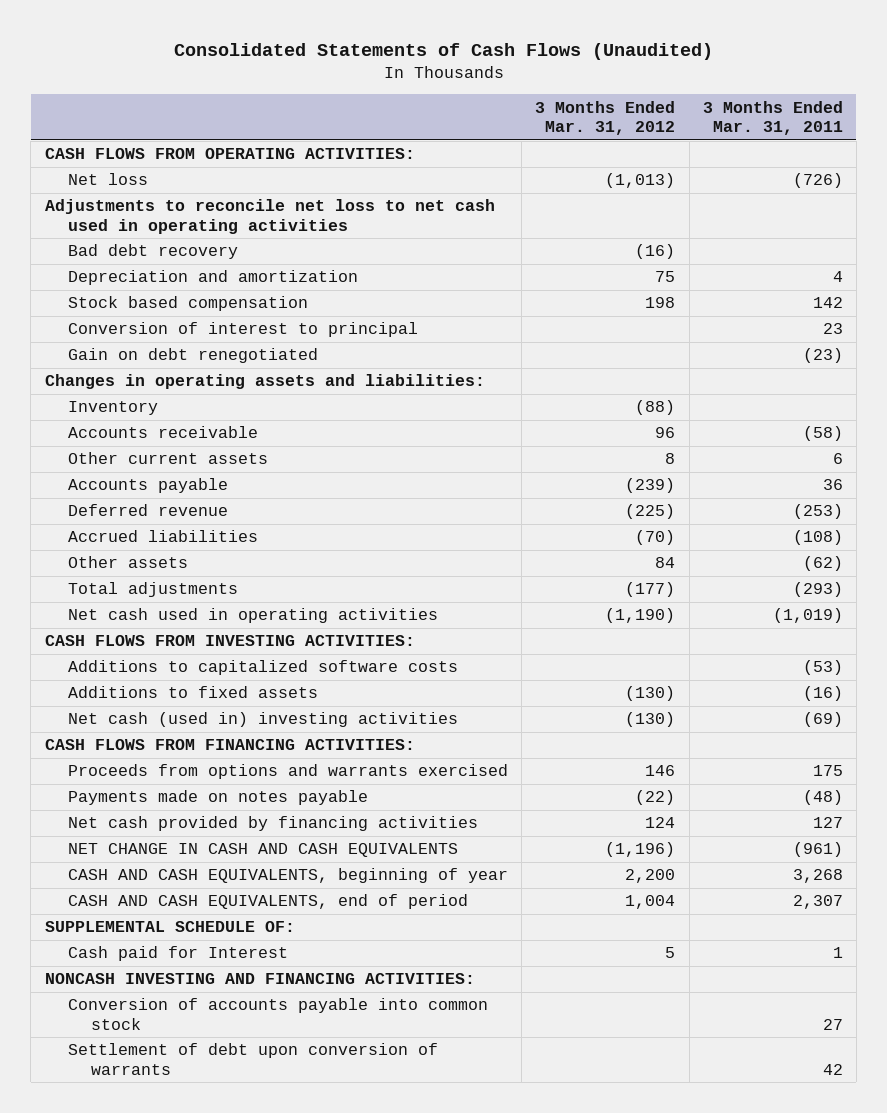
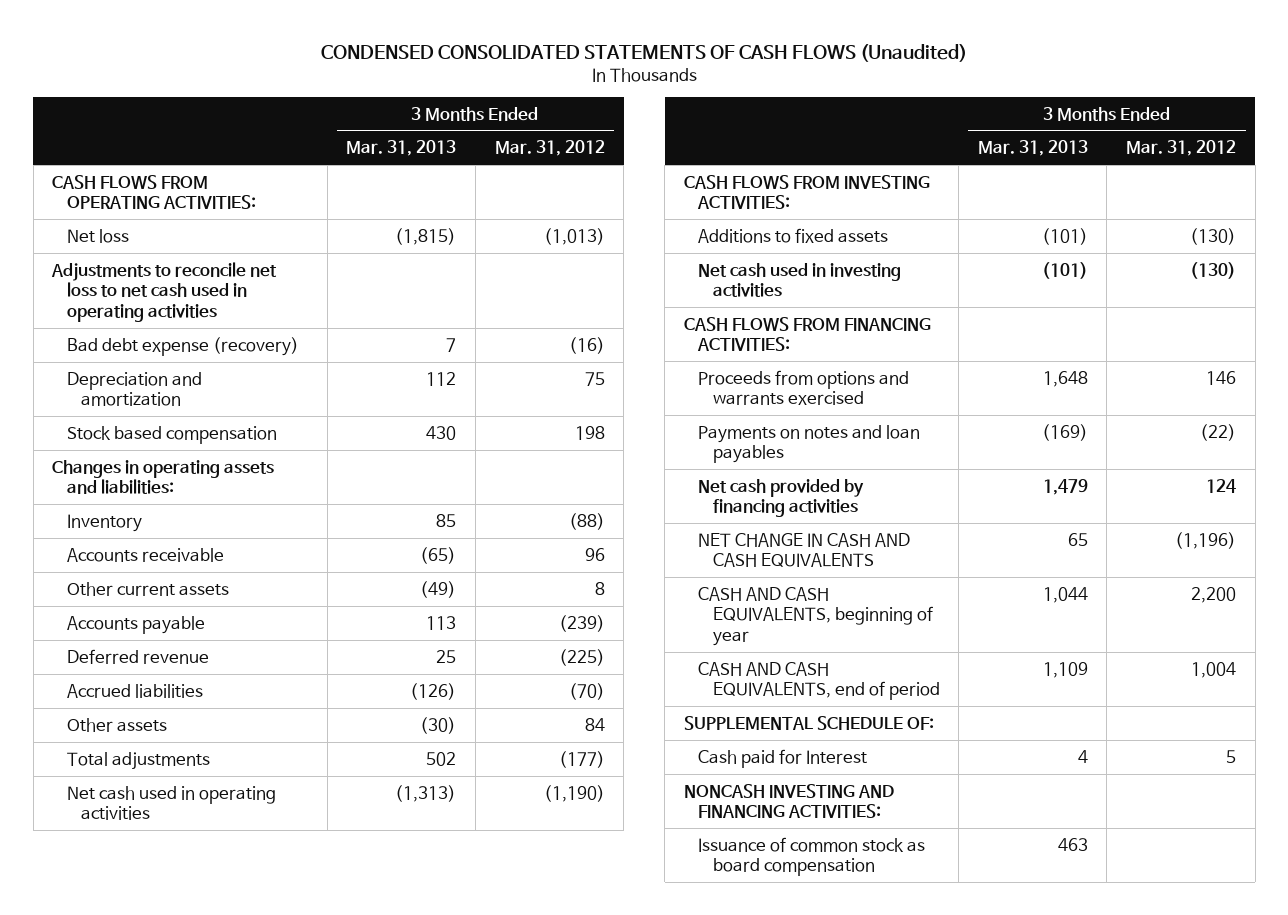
[173,43,713,61] Consolidated Statements of Cash Flows (Unaudited) -> [321,43,968,62] CONDENSED CONSOLIDATED STATEMENTS OF CASH FLOWS (Unaudited)
[702,100,843,136] 3 Months Ended Mar. 31, 2011 -> none
none -> [346,140,457,157] Mar. 31, 2013
[67,244,238,260] Bad debt recovery -> [66,336,299,356] Bad debt expense (recovery)
[67,322,418,338] Conversion of interest to principal -> none
[67,348,318,364] Gain on debt renegotiated -> none
[67,660,458,676] Additions to capitalized software costs -> none
[67,712,458,728] Net cash (used in) investing activities -> [698,262,902,298] Net cash used in investing activities
[67,790,368,806] Payments made on notes payable -> [698,424,921,464] Payments on notes and loan payables
[67,998,488,1030] Conversion of accounts payable into common stock -> none
[67,1043,438,1075] Settlement of debt upon conversion of warrants -> none
none -> [698,836,926,877] Issuance of common stock as board compensation

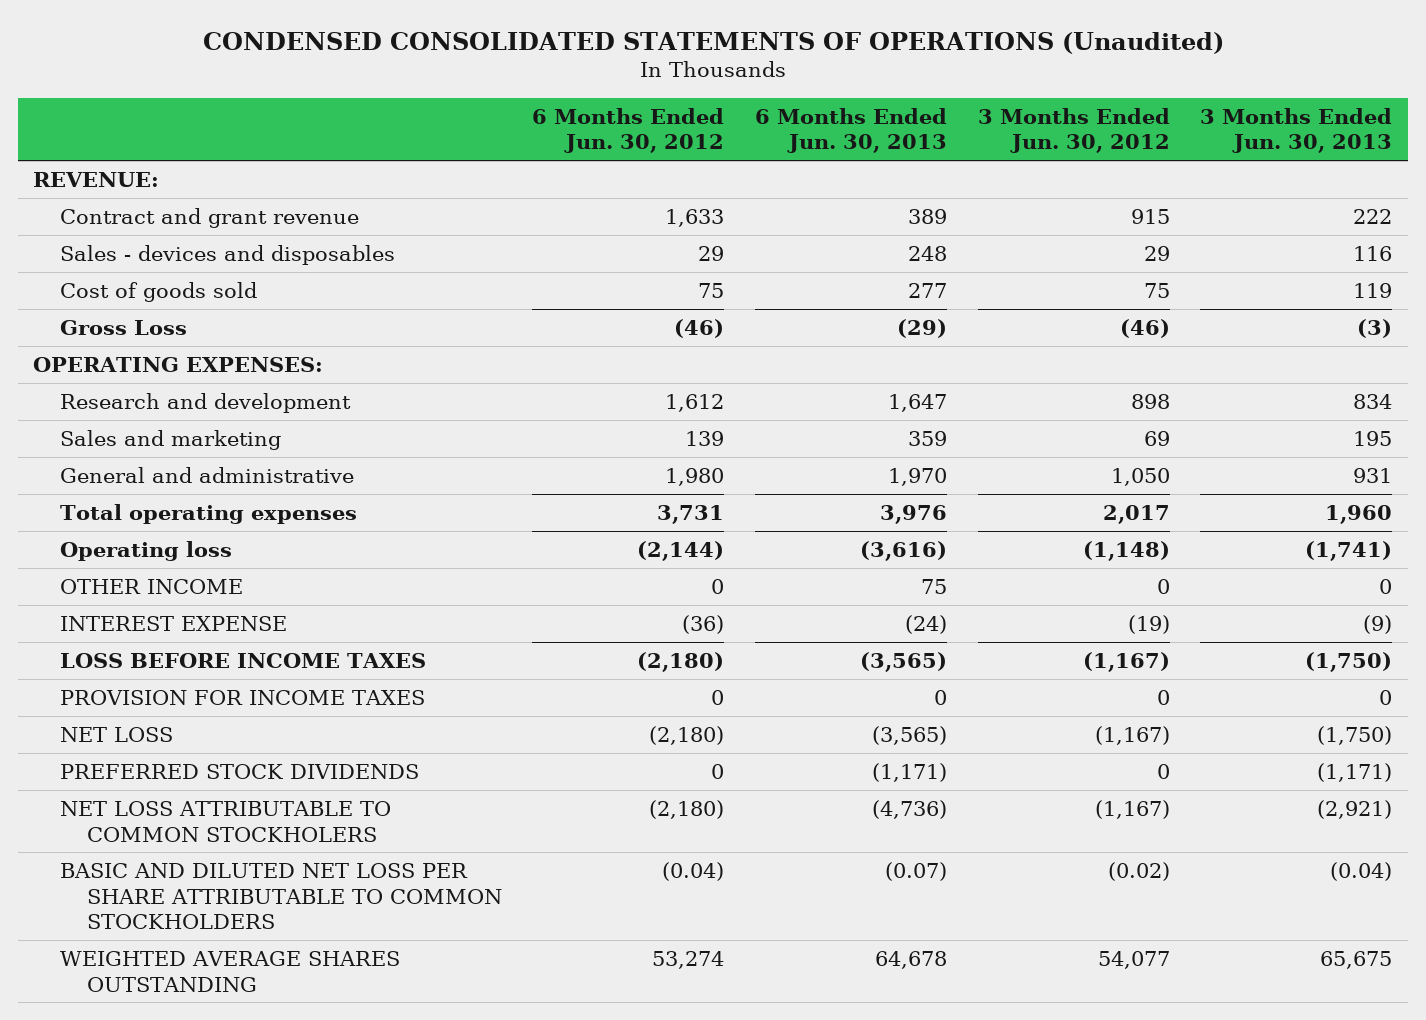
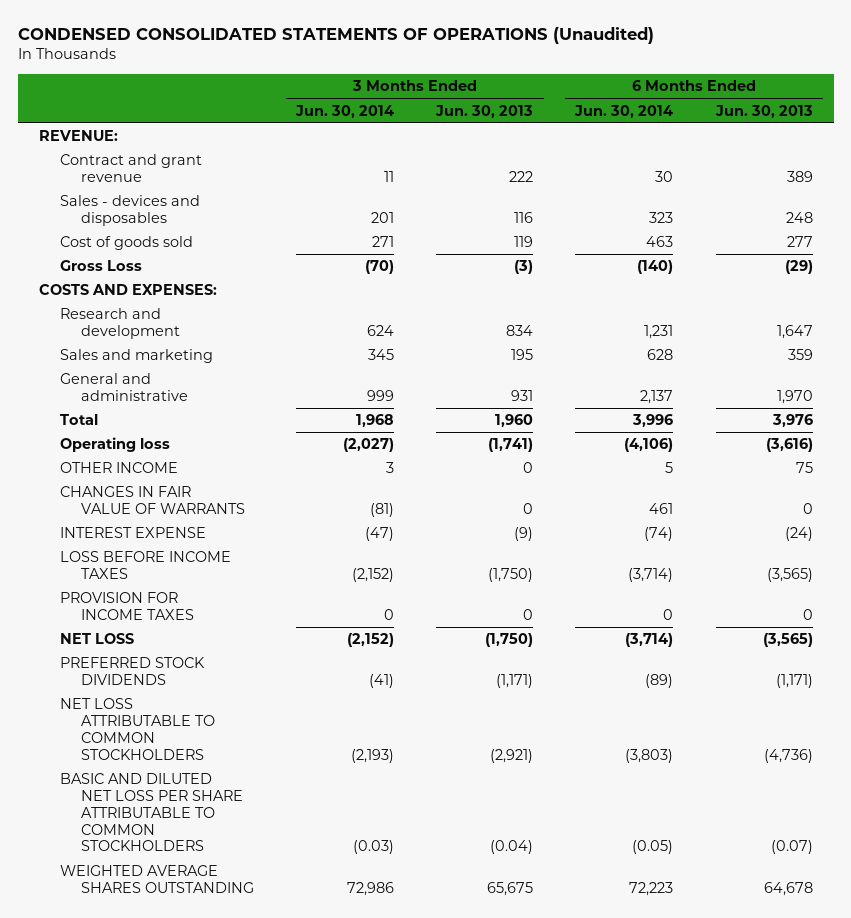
[532,107,725,154] 6 Months Ended Jun. 30, 2012 -> none
[977,107,1170,154] 3 Months Ended Jun. 30, 2012 -> none
none -> [295,104,395,118] Jun. 30, 2014
none -> [574,104,674,118] Jun. 30, 2014
[33,356,324,372] OPERATING EXPENSES: -> [38,284,217,296] COSTS AND EXPENSES:
[60,503,358,524] Total operating expenses -> [59,414,98,426] Total
none -> [59,486,246,515] CHANGES IN FAIR VALUE OF WARRANTS
[60,800,392,842] NET LOSS ATTRIBUTABLE TO COMMON STOCKHOLERS -> [59,698,216,760] NET LOSS ATTRIBUTABLE TO COMMON STOCKHOLDERS

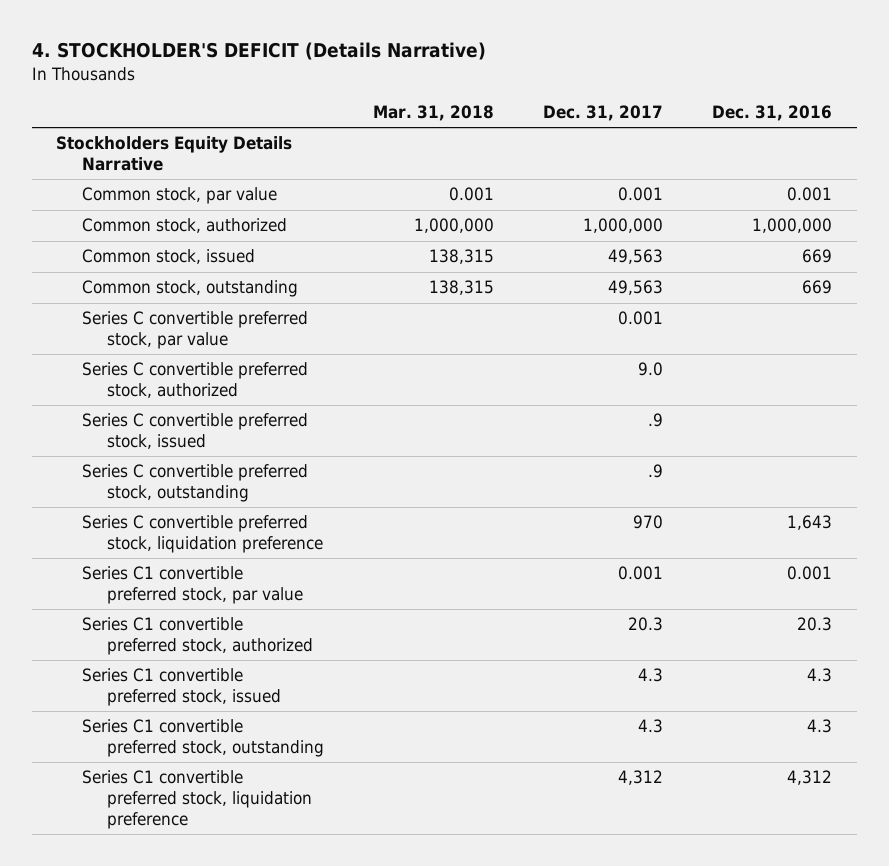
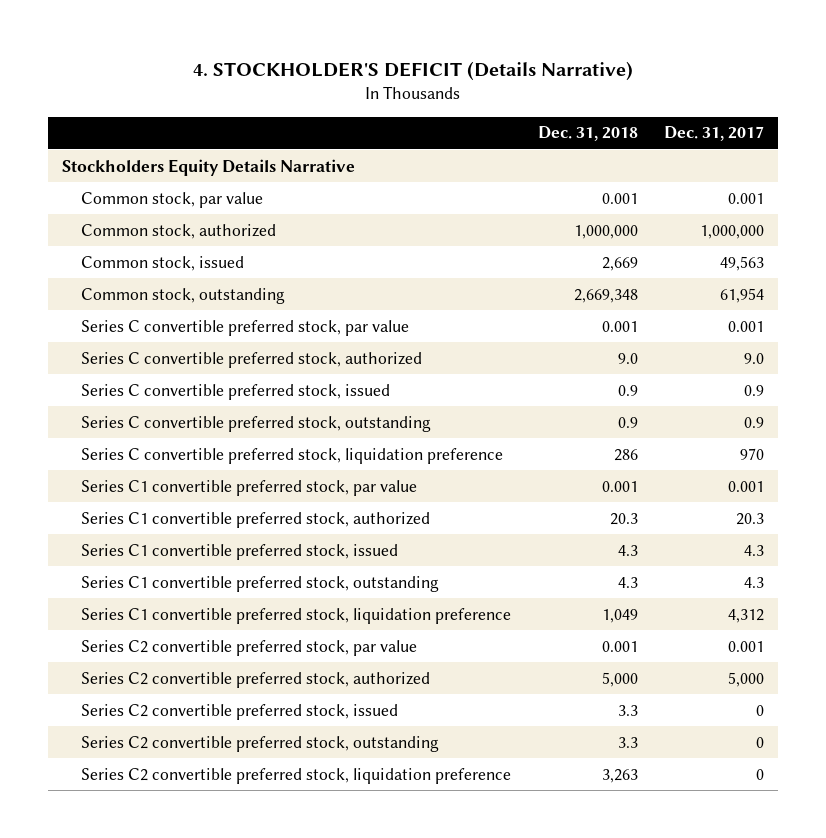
[373,104,495,121] Mar. 31, 2018 -> none
[712,104,833,121] Dec. 31, 2016 -> none
none -> [537,126,638,142] Dec. 31, 2018
[608,280,664,296] 49,563 -> [720,287,765,303] 61,954
[648,413,664,428] .9 -> [744,384,765,396] 0.9
[648,464,664,479] .9 -> [744,416,765,428] 0.9
none -> [80,639,417,656] Series C2 convertible preferred stock, par value
none -> [80,671,430,688] Series C2 convertible preferred stock, authorized
none -> [80,703,398,720] Series C2 convertible preferred stock, issued
none -> [80,735,439,752] Series C2 convertible preferred stock, outstanding
none -> [80,767,511,784] Series C2 convertible preferred stock, liquidation preference

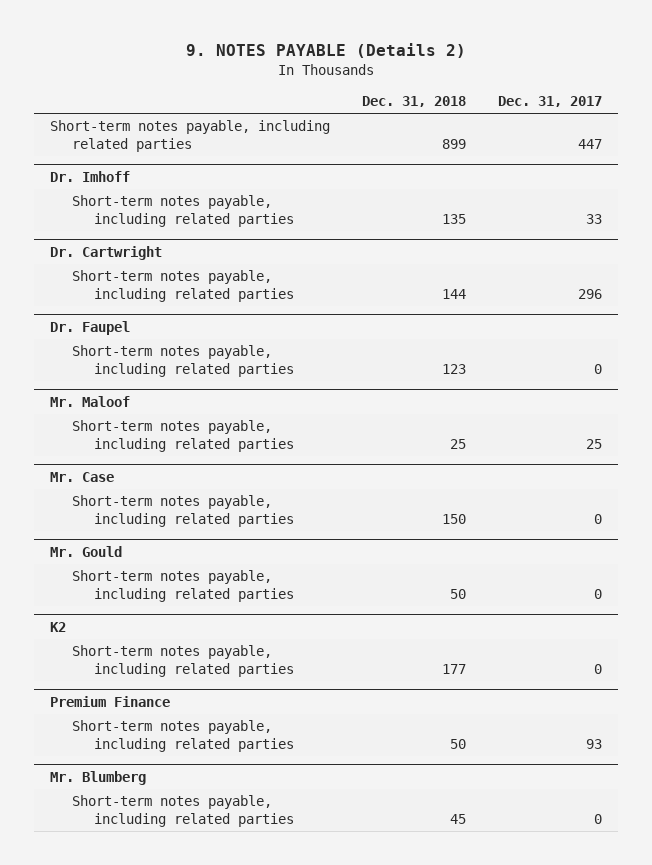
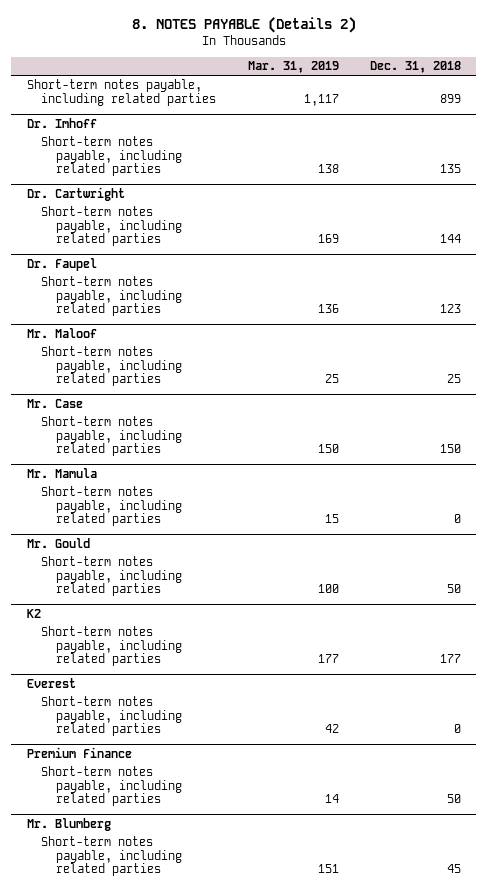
[185,42,466,58] 9. NOTES PAYABLE (Details 2) -> [131,17,356,34] 8. NOTES PAYABLE (Details 2)
[497,96,602,108] Dec. 31, 2017 -> none
none -> [247,60,339,73] Mar. 31, 2019
none -> [26,467,97,478] Mr. Mamula
none -> [41,486,182,526] Short-term notes payable, including related parties
none -> [26,677,76,688] Everest
none -> [41,696,182,736] Short-term notes payable, including related parties

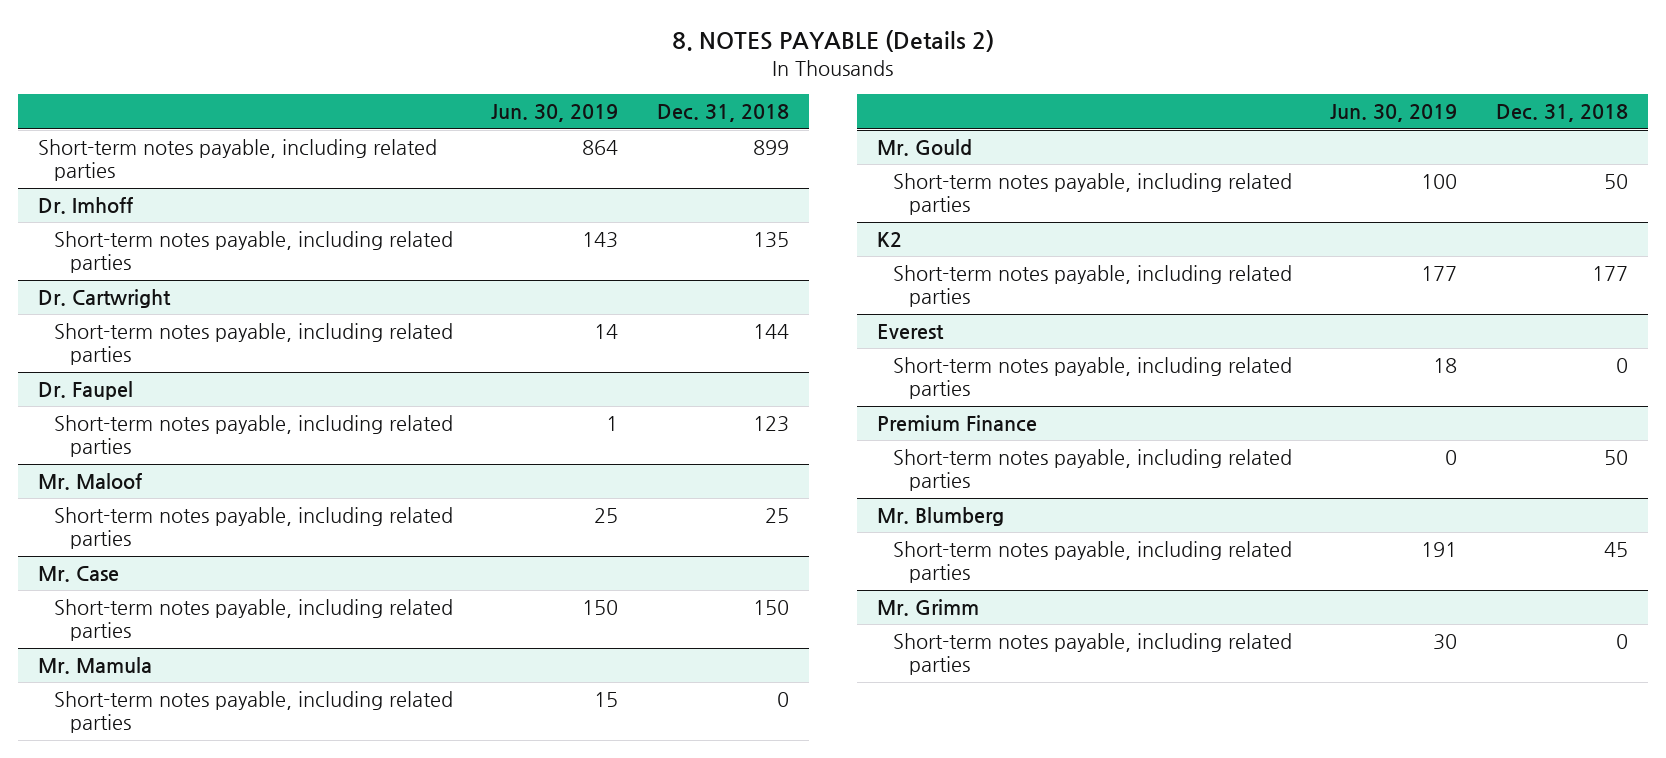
[247,60,339,73] Mar. 31, 2019 -> none
none -> [491,104,619,123] Jun. 30, 2019
none -> [876,598,979,616] Mr. Grimm
none -> [892,632,1292,676] Short-term notes payable, including related parties

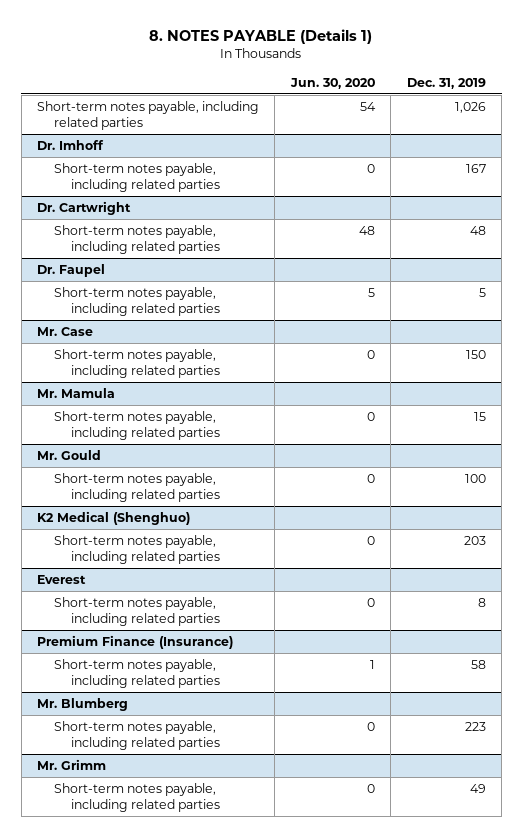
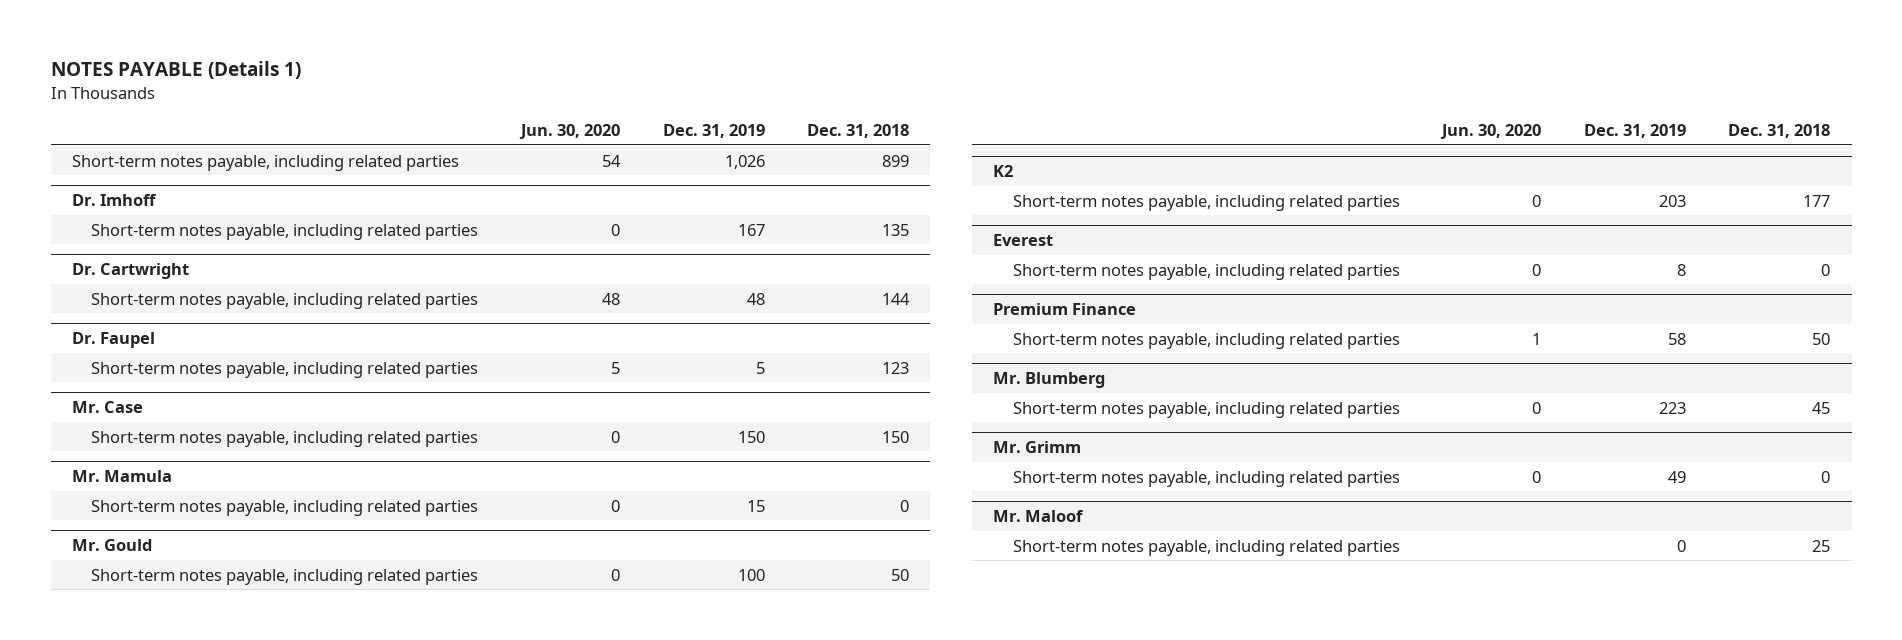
[149,28,373,44] 8. NOTES PAYABLE (Details 1) -> [50,61,301,80] NOTES PAYABLE (Details 1)
none -> [807,123,910,138] Dec. 31, 2018
[37,510,191,525] K2 Medical (Shenghuo) -> none
none -> [993,165,1014,178] K2
[37,634,234,649] Premium Finance (Insurance) -> [993,303,1137,316] Premium Finance
none -> [993,510,1085,523] Mr. Maloof
none -> [1012,539,1400,556] Short-term notes payable, including related parties

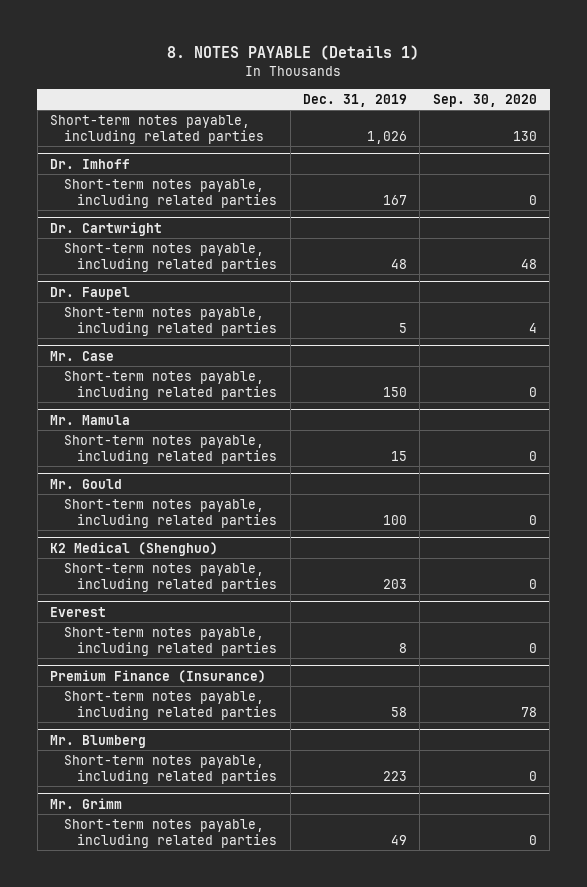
[50,61,301,80] NOTES PAYABLE (Details 1) -> [167,44,420,60] 8. NOTES PAYABLE (Details 1)
[518,123,620,139] Jun. 30, 2020 -> none
[807,123,910,138] Dec. 31, 2018 -> none
none -> [432,93,537,107] Sep. 30, 2020
[993,165,1014,178] K2 -> none
none -> [50,541,219,556] K2 Medical (Shenghuo)
[993,303,1137,316] Premium Finance -> [50,669,267,683] Premium Finance (Insurance)
[993,510,1085,523] Mr. Maloof -> none
[1012,539,1400,556] Short-term notes payable, including related parties -> none

